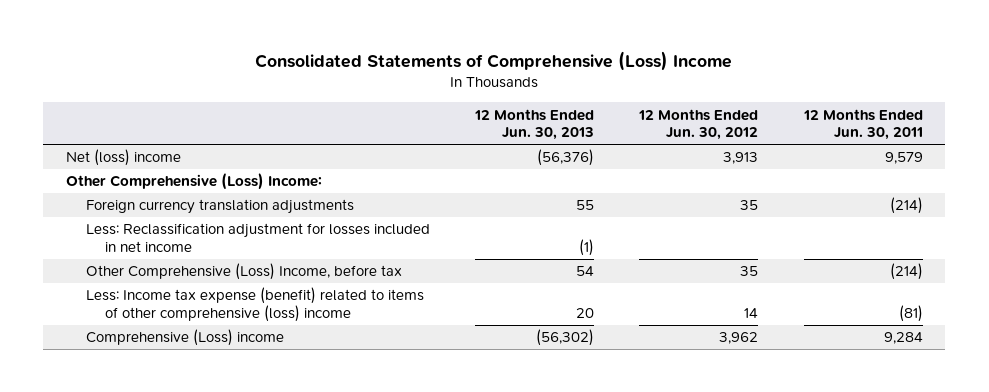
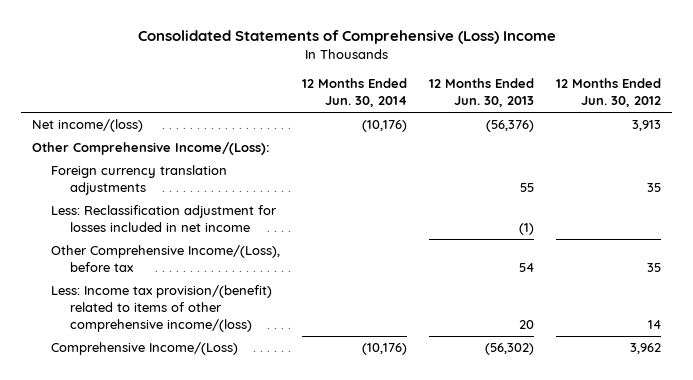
[802,108,923,141] 12 Months Ended Jun. 30, 2011 -> none
none -> [302,78,408,108] 12 Months Ended Jun. 30, 2014
[65,149,181,167] Net (loss) income -> [32,119,144,133] Net income/(loss)
[65,173,322,191] Other Comprehensive (Loss) Income: -> [32,142,271,156] Other Comprehensive Income/(Loss):
[85,263,402,281] Other Comprehensive (Loss) Income, before tax -> [51,245,281,273] Other Comprehensive Income/(Loss), before tax
[85,287,424,322] Less: Income tax expense (benefit) related to items of other comprehensive (loss) income -> [51,285,273,333] Less: Income tax provision/(benefit) related to items of other comprehensive income/(loss)
[85,329,284,347] Comprehensive (Loss) income -> [51,342,239,356] Comprehensive Income/(Loss)

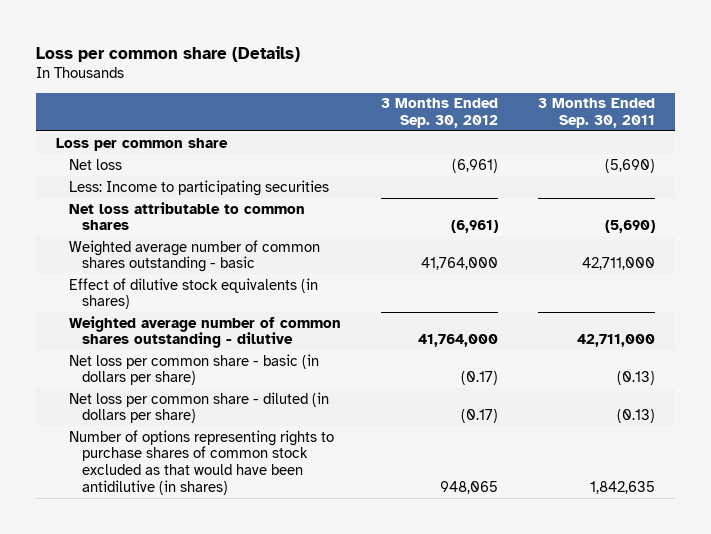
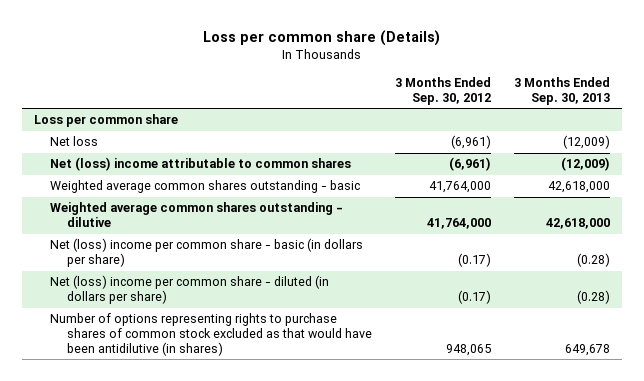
[537,98,655,129] 3 Months Ended Sep. 30, 2011 -> none
none -> [514,76,611,105] 3 Months Ended Sep. 30, 2013
[69,179,330,196] Less: Income to participating securities -> none
[69,277,319,310] Effect of dilutive stock equivalents (in shares) -> none
[69,201,306,231] Net loss attributable to common shares -> [50,157,352,172] Net (loss) income attributable to common shares
[69,239,321,273] Weighted average number of common shares outstanding - basic -> [50,180,361,194] Weighted average common shares outstanding - basic
[69,315,342,349] Weighted average number of common shares outstanding - dilutive -> [50,202,344,228] Weighted average common shares outstanding - dilutive
[69,353,320,386] Net loss per common share - basic (in dollars per share) -> [50,238,364,268] Net (loss) income per common share - basic (in dollars per share)
[69,391,330,424] Net loss per common share - diluted (in dollars per share) -> [50,275,330,305] Net (loss) income per common share - diluted (in dollars per share)

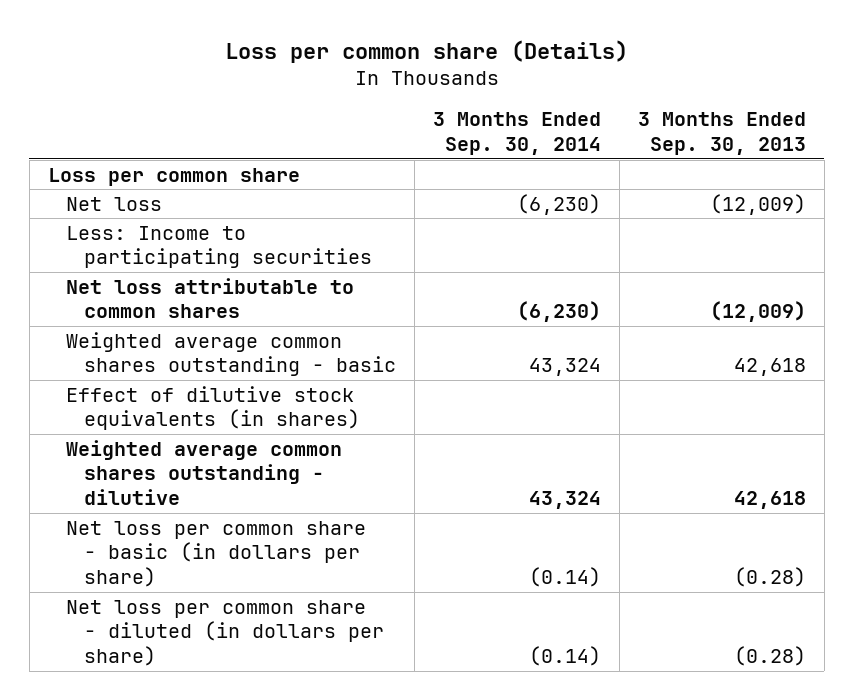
[395,76,492,105] 3 Months Ended Sep. 30, 2012 -> none
none -> [432,112,601,155] 3 Months Ended Sep. 30, 2014
[50,313,373,356] Number of options representing rights to purchase shares of common stock excluded as that would have been antidilutive (in shares) -> none
none -> [65,225,373,269] Less: Income to participating securities
[50,157,352,172] Net (loss) income attributable to common shares -> [65,277,354,319] Net loss attributable to common shares
[548,181,611,194] 42,618,000 -> [733,358,806,377] 42,618
none -> [65,385,361,431] Effect of dilutive stock equivalents (in shares)
[546,218,611,230] 42,618,000 -> [733,491,806,510] 42,618
[50,238,364,268] Net (loss) income per common share - basic (in dollars per share) -> [65,520,366,588] Net loss per common share - basic (in dollars per share)
[50,275,330,305] Net (loss) income per common share - diluted (in dollars per share) -> [65,599,385,667] Net loss per common share - diluted (in dollars per share)

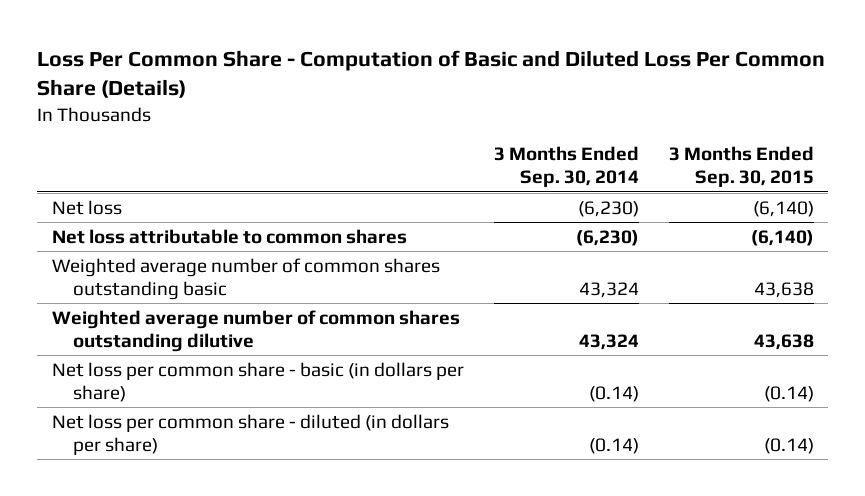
[224,40,628,64] Loss per common share (Details) -> [36,50,825,99] Loss Per Common Share - Computation of Basic and Diluted Loss Per Common Share (Details)
[637,112,806,155] 3 Months Ended Sep. 30, 2013 -> none
none -> [668,146,814,188] 3 Months Ended Sep. 30, 2015
[47,167,300,186] Loss per common share -> none
[65,225,373,269] Less: Income to participating securities -> none
[65,385,361,431] Effect of dilutive stock equivalents (in shares) -> none
[65,331,397,377] Weighted average common shares outstanding - basic -> [51,257,440,300] Weighted average number of common shares outstanding basic
[65,439,342,506] Weighted average common shares outstanding - dilutive -> [51,309,460,352] Weighted average number of common shares outstanding dilutive

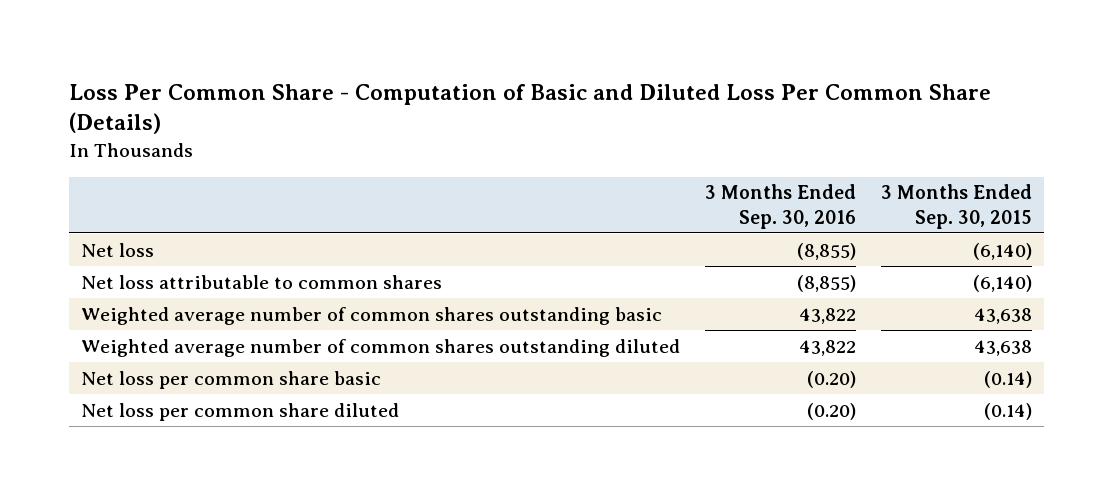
[493,146,639,188] 3 Months Ended Sep. 30, 2014 -> none
none -> [704,184,856,229] 3 Months Ended Sep. 30, 2016
[51,309,460,352] Weighted average number of common shares outstanding dilutive -> [81,338,681,357] Weighted average number of common shares outstanding diluted
[51,361,464,402] Net loss per common share - basic (in dollars per share) -> [81,370,382,389] Net loss per common share basic
[51,413,449,455] Net loss per common share - diluted (in dollars per share) -> [81,402,400,421] Net loss per common share diluted

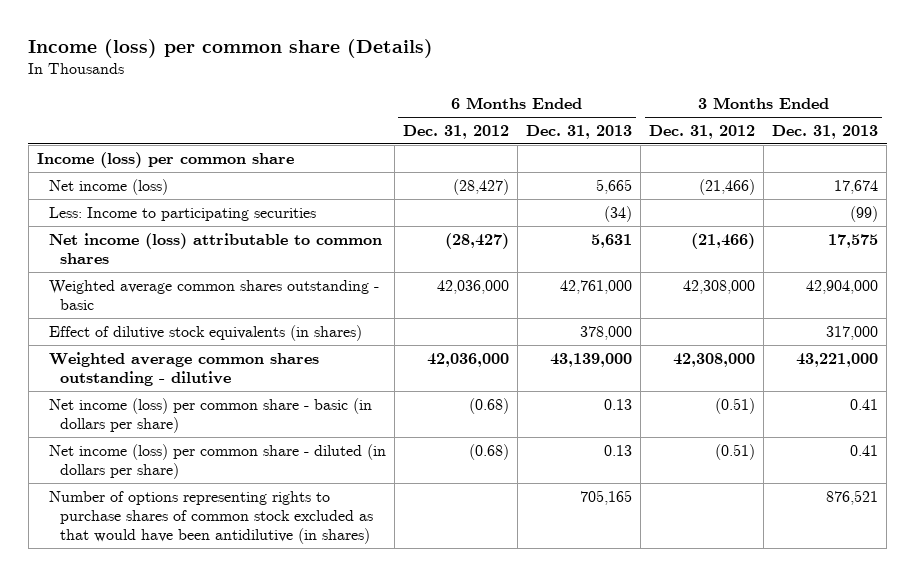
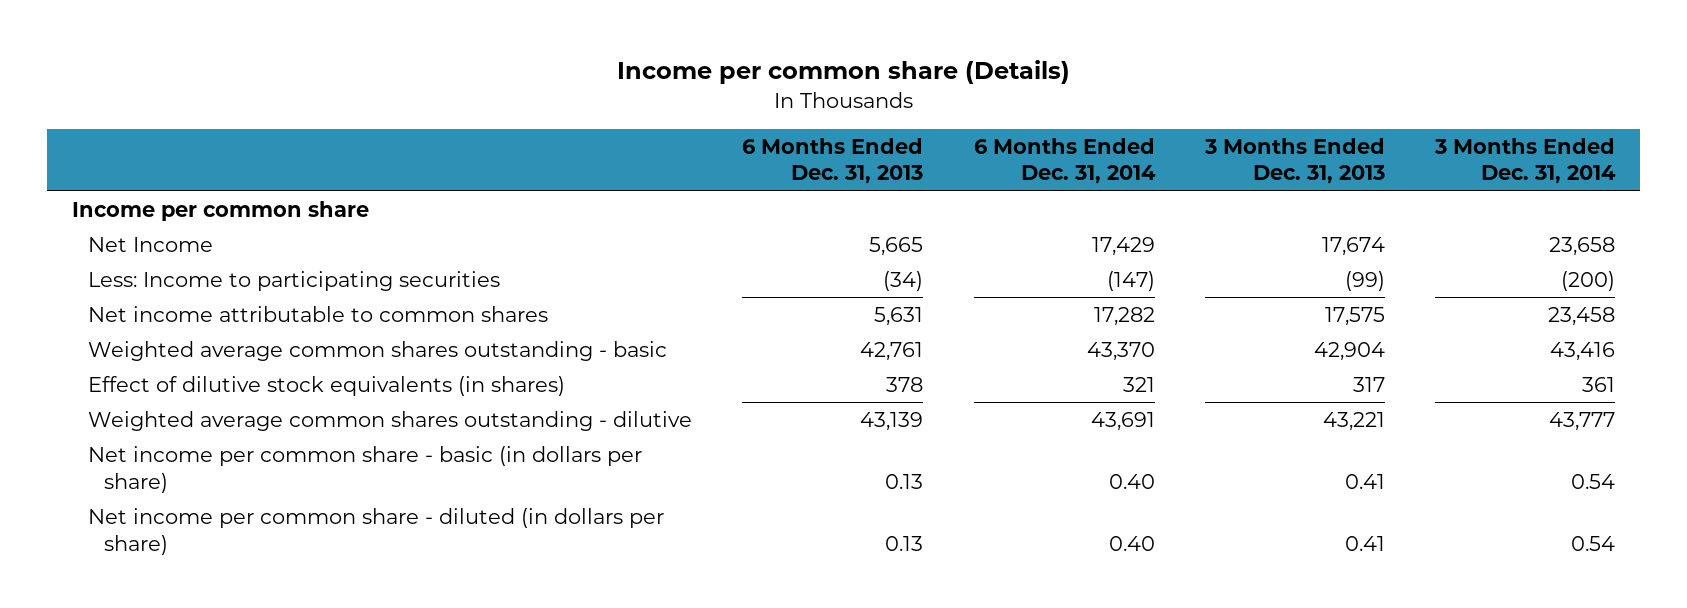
[28,38,434,58] Income (loss) per common share (Details) -> [616,60,1070,85] Income per common share (Details)
[402,124,509,139] Dec. 31, 2012 -> none
[648,124,755,139] Dec. 31, 2012 -> none
none -> [973,137,1156,185] 6 Months Ended Dec. 31, 2014
none -> [1434,137,1617,185] 3 Months Ended Dec. 31, 2014
[36,151,294,168] Income (loss) per common share -> [72,201,370,222] Income per common share
[48,178,168,195] Net income (loss) -> [87,237,213,253] Net Income
[48,490,374,545] Number of options representing rights to purchase shares of common stock excluded as that would have been antidilutive (in shares) -> none
[48,232,382,265] Net income (loss) attributable to common shares -> [87,306,548,323] Net income attributable to common shares
[559,279,632,294] 42,761,000 -> [860,342,924,362] 42,761
[806,279,879,294] 42,904,000 -> [1313,342,1385,362] 42,904
[579,325,632,340] 378,000 -> [886,377,924,393] 378
[826,325,879,340] 317,000 -> [1352,377,1385,393] 317
[549,352,632,367] 43,139,000 -> [860,412,924,432] 43,139
[796,352,879,367] 43,221,000 -> [1322,412,1385,432] 43,221
[48,397,372,434] Net income (loss) per common share - basic (in dollars per share) -> [87,446,642,493] Net income per common share - basic (in dollars per share)
[48,443,386,480] Net income (loss) per common share - diluted (in dollars per share) -> [87,508,664,555] Net income per common share - diluted (in dollars per share)

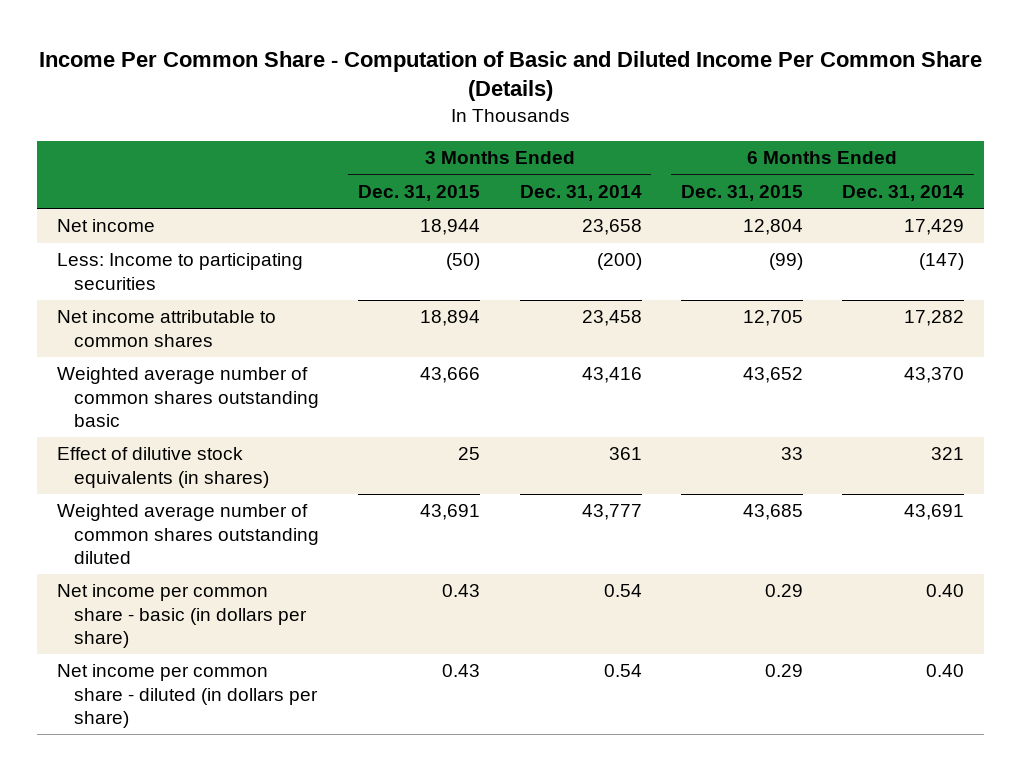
[616,60,1070,85] Income per common share (Details) -> [38,50,982,102] Income Per Common Share - Computation of Basic and Diluted Income Per Common Share (Details)
[742,137,924,185] 6 Months Ended Dec. 31, 2013 -> none
[1203,137,1385,185] 3 Months Ended Dec. 31, 2013 -> none
none -> [358,184,481,201] Dec. 31, 2015
none -> [680,184,803,201] Dec. 31, 2015
[72,201,370,222] Income per common share -> none
[87,237,213,253] Net Income -> [57,219,156,233] Net income
[87,341,667,362] Weighted average common shares outstanding - basic -> [57,367,320,428] Weighted average number of common shares outstanding basic
[87,411,692,432] Weighted average common shares outstanding - dilutive -> [57,504,320,565] Weighted average number of common shares outstanding diluted

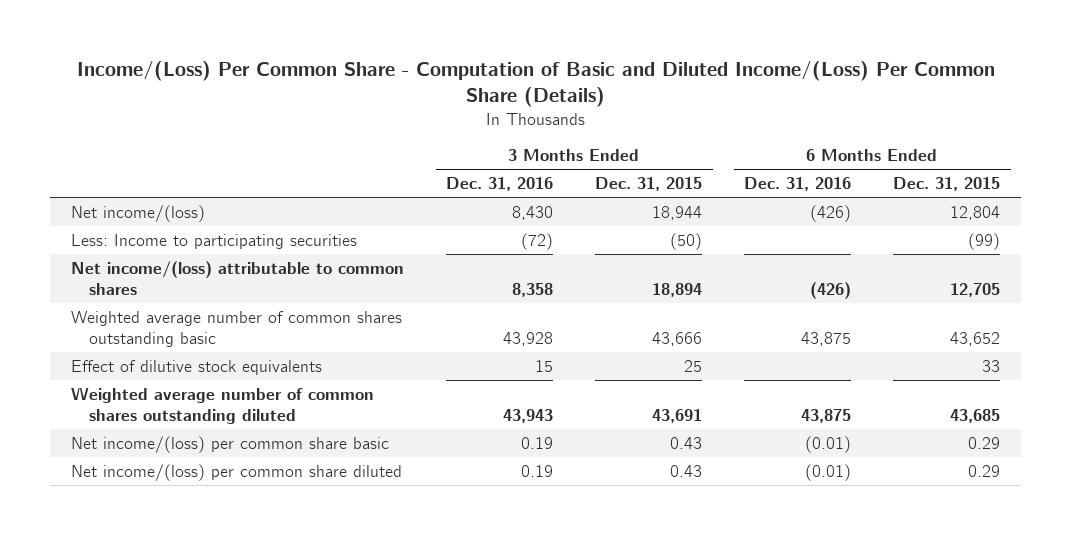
[38,50,982,102] Income Per Common Share - Computation of Basic and Diluted Income Per Common Share (Details) -> [76,61,995,108] Income/(Loss) Per Common Share - Computation of Basic and Diluted Income/(Loss) Per Common Share (Details)
[519,184,642,201] Dec. 31, 2014 -> none
[841,184,964,201] Dec. 31, 2014 -> none
none -> [446,177,554,192] Dec. 31, 2016
none -> [744,177,852,192] Dec. 31, 2016
[57,219,156,233] Net income -> [71,204,206,222] Net income/(loss)
[57,310,277,347] Net income attributable to common shares -> [71,260,405,295] Net income/(loss) attributable to common shares
[57,447,270,488] Effect of dilutive stock equivalents (in shares) -> [71,359,323,375] Effect of dilutive stock equivalents
[57,584,308,649] Net income per common share - basic (in dollars per share) -> [71,435,390,453] Net income/(loss) per common share basic
[57,664,319,729] Net income per common share - diluted (in dollars per share) -> [71,463,403,481] Net income/(loss) per common share diluted

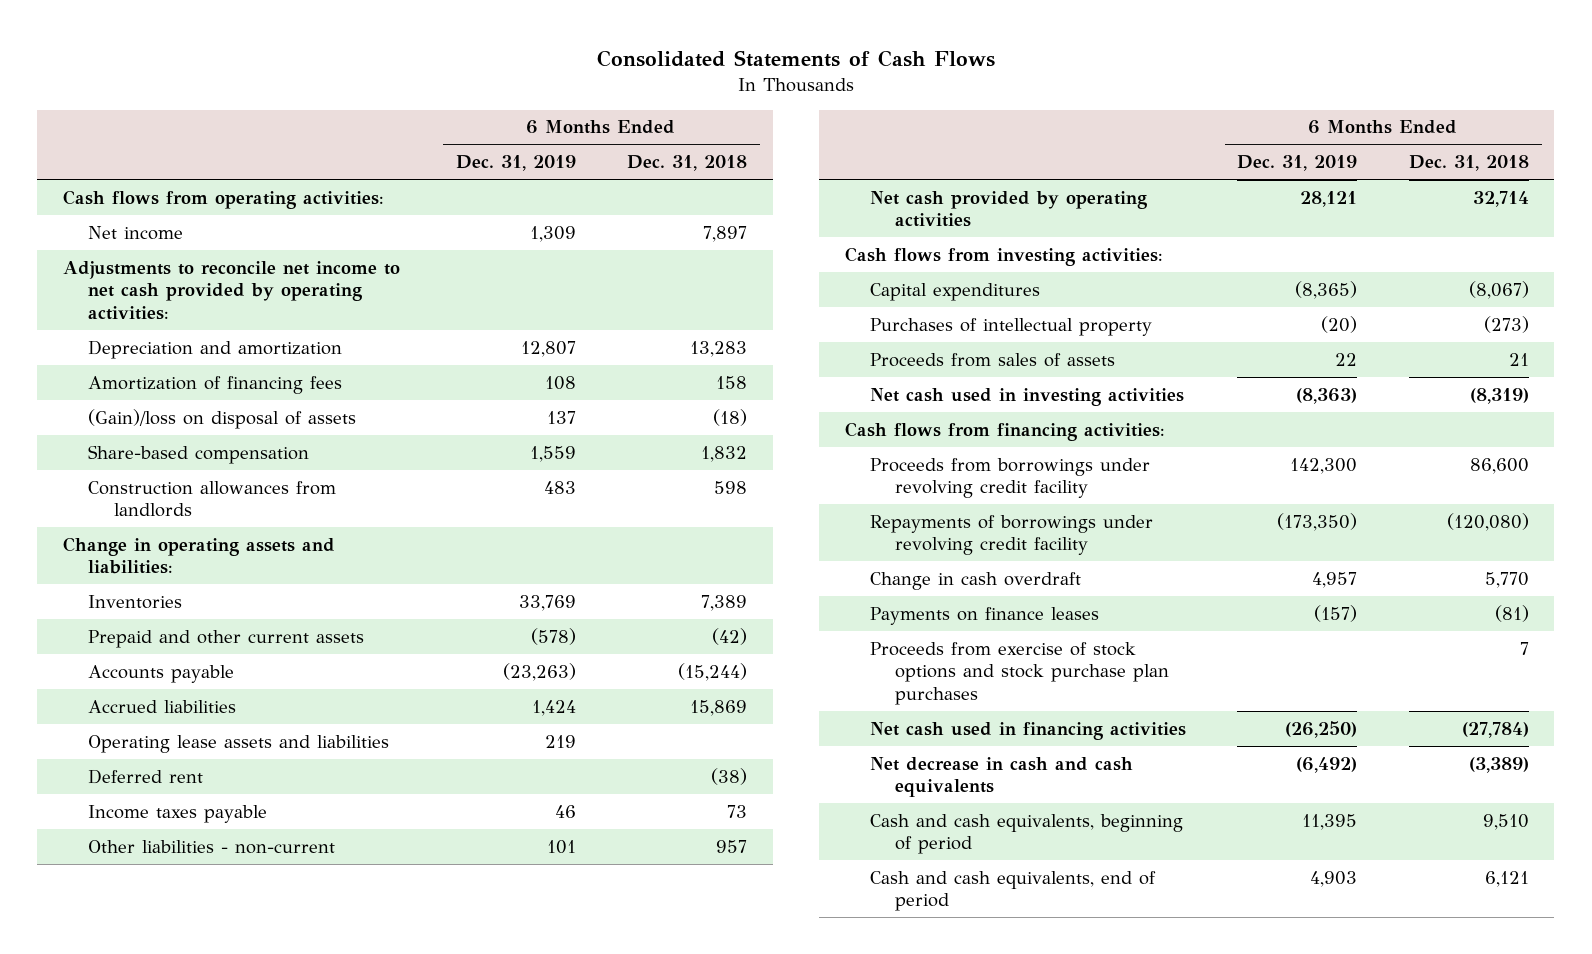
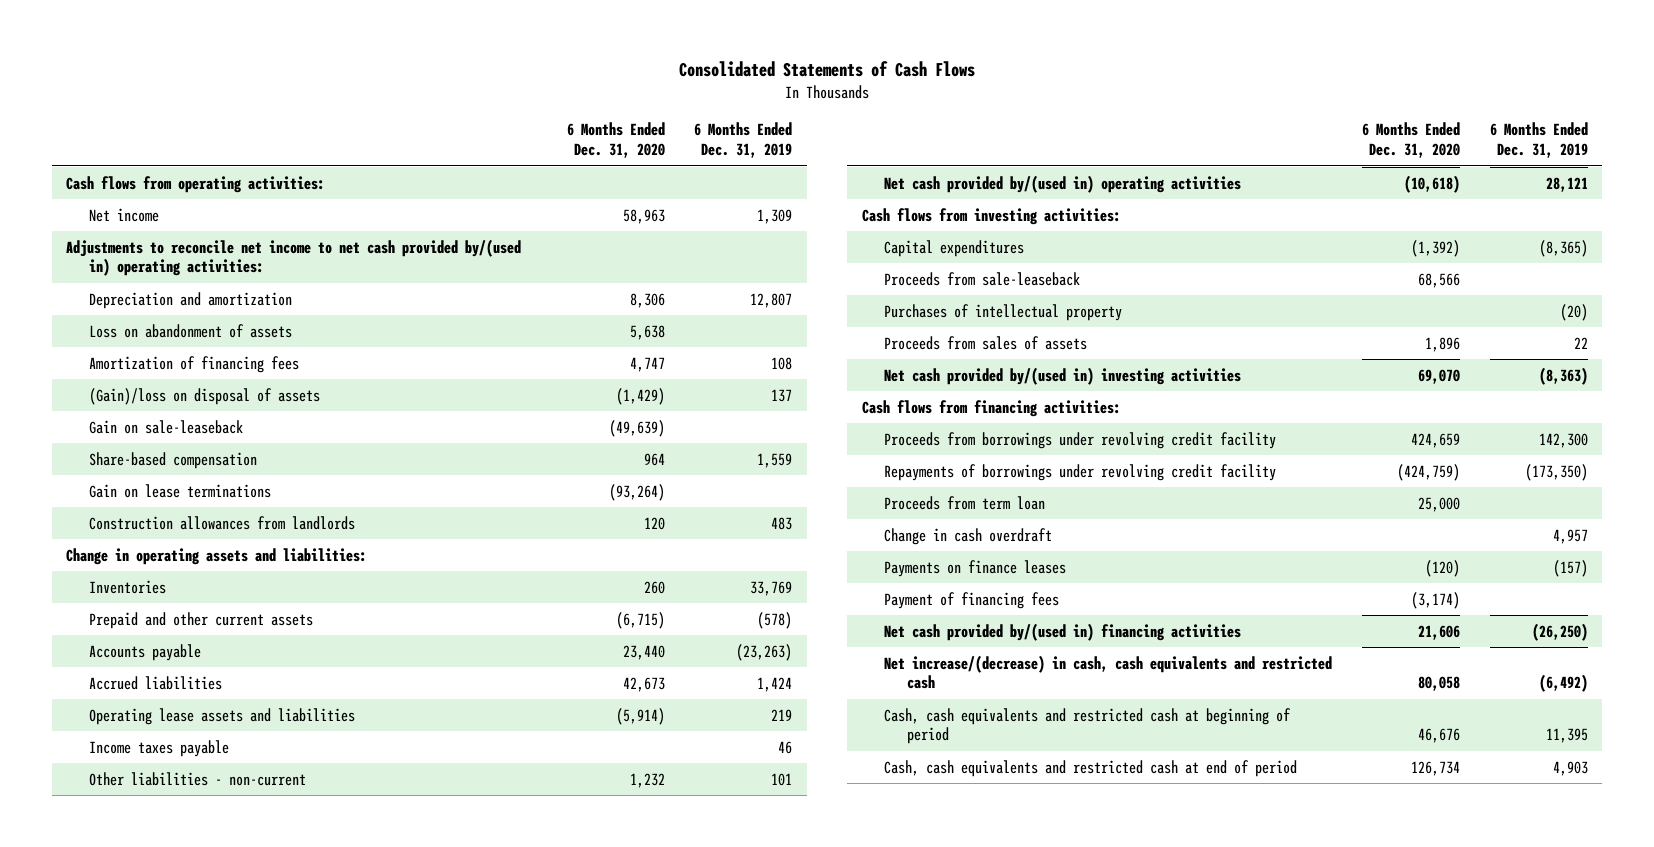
[626,155,747,172] Dec. 31, 2018 -> none
none -> [566,122,665,159] 6 Months Ended Dec. 31, 2020
[62,260,400,321] Adjustments to reconcile net income to net cash provided by operating activities: -> [66,238,522,277] Adjustments to reconcile net income to net cash provided by/(used in) operating activities:
none -> [88,323,292,338] Loss on abandonment of assets
none -> [88,419,243,434] Gain on sale-leaseback
none -> [88,483,271,498] Gain on lease terminations
[88,768,204,784] Deferred rent -> none
[870,190,1148,228] Net cash provided by operating activities -> [884,174,1242,193] Net cash provided by/(used in) operating activities
none -> [884,271,1081,286] Proceeds from sale-leaseback
[870,387,1185,406] Net cash used in investing activities -> [884,366,1242,385] Net cash provided by/(used in) investing activities
none -> [884,495,1046,510] Proceeds from term loan
[870,641,1170,706] Proceeds from exercise of stock options and stock purchase plan purchases -> none
none -> [884,591,1060,609] Payment of financing fees
[870,721,1187,740] Net cash used in financing activities -> [884,622,1242,641] Net cash provided by/(used in) financing activities
[870,756,1134,798] Net decrease in cash and cash equivalents -> [884,654,1333,690] Net increase/(decrease) in cash, cash equivalents and restricted cash
[870,813,1184,855] Cash and cash equivalents, beginning of period -> [884,707,1292,745] Cash, cash equivalents and restricted cash at beginning of period
[870,870,1157,912] Cash and cash equivalents, end of period -> [884,759,1298,777] Cash, cash equivalents and restricted cash at end of period

